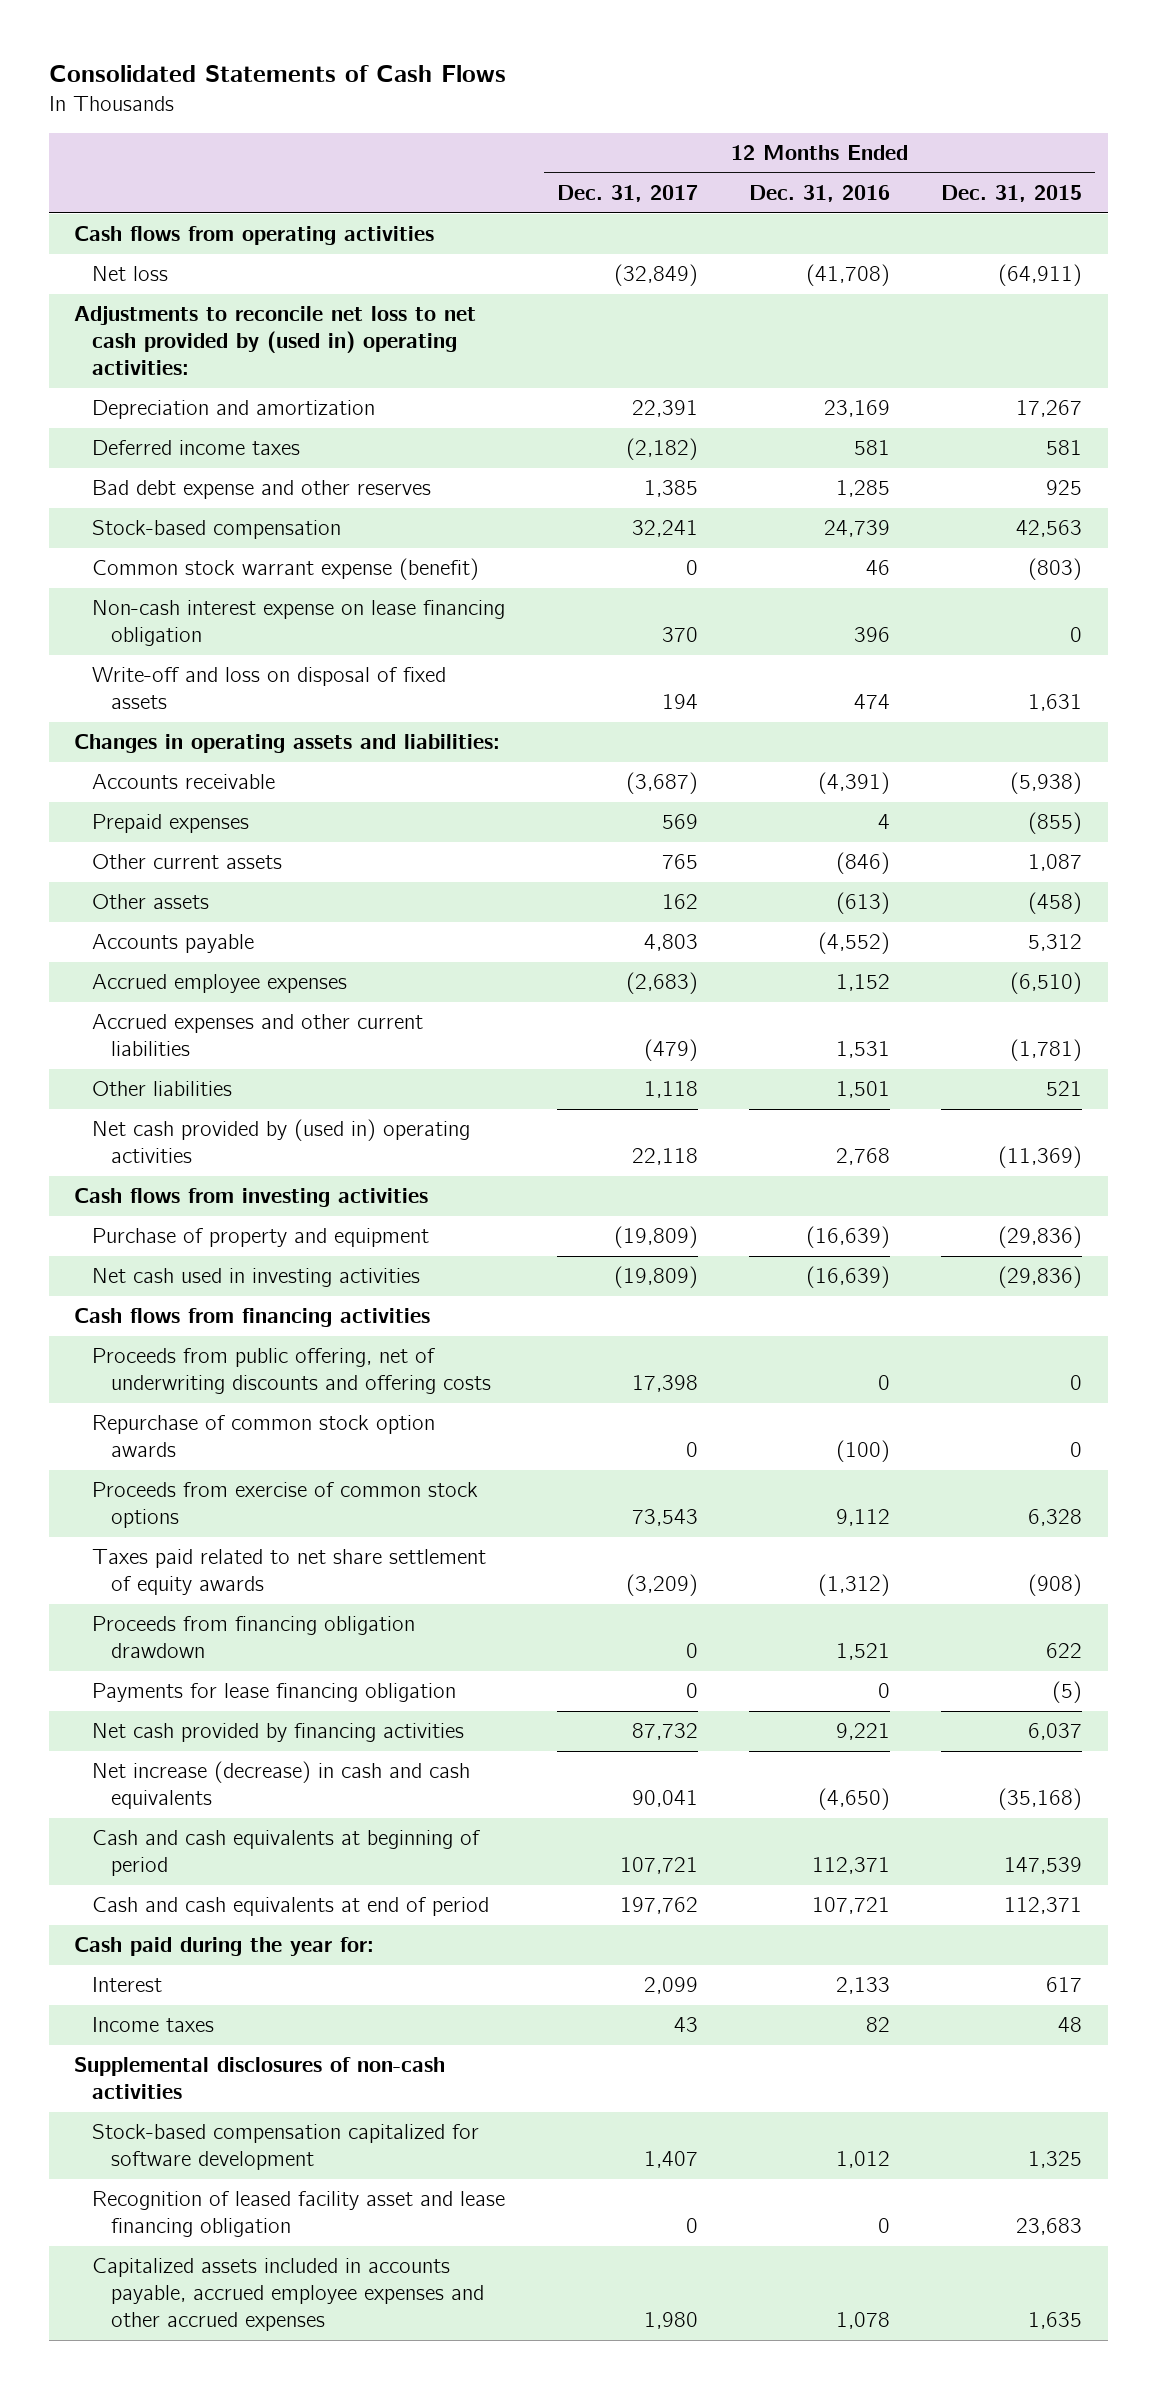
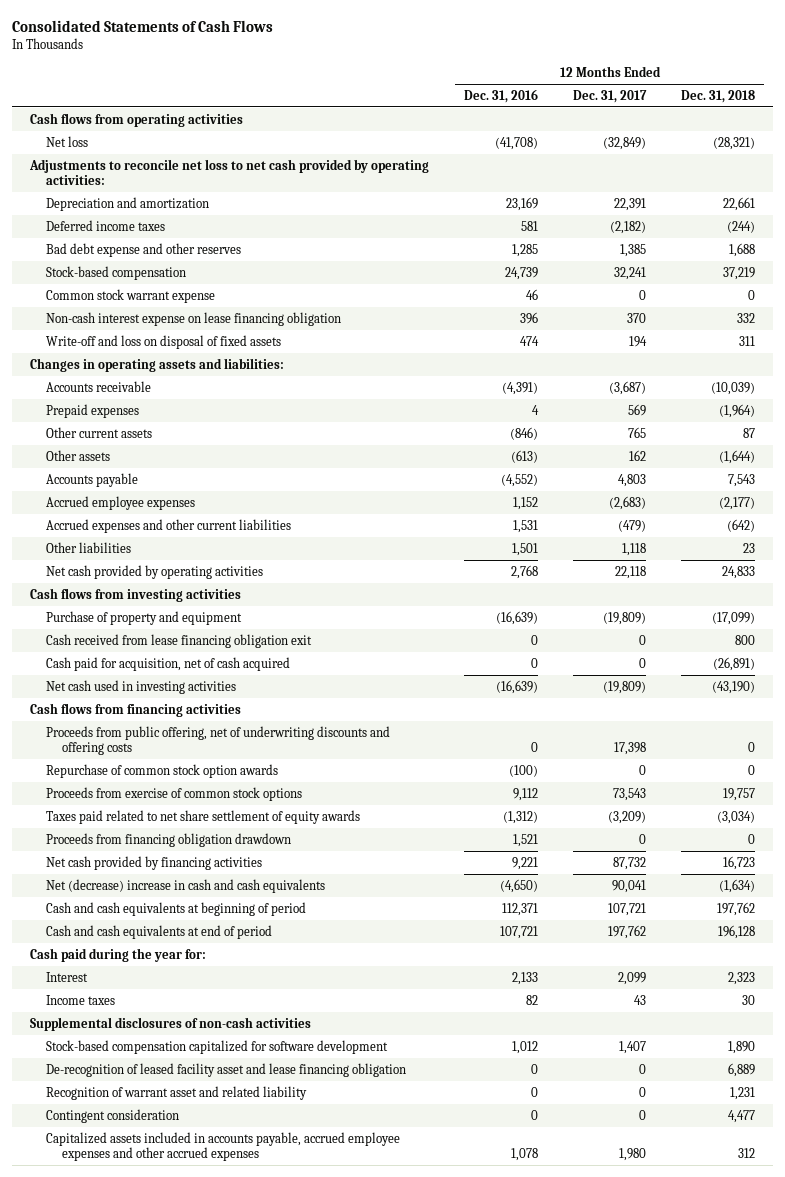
[941,185,1083,203] Dec. 31, 2015 -> none
none -> [681,89,756,103] Dec. 31, 2018
[74,306,477,375] Adjustments to reconcile net loss to net cash provided by (used in) operating activities: -> [28,158,429,186] Adjustments to reconcile net loss to net cash provided by operating activities:
[92,558,480,581] Common stock warrant expense (benefit) -> [45,288,215,303] Common stock warrant expense
[92,1119,471,1164] Net cash provided by (used in) operating activities -> [45,564,263,579] Net cash provided by operating activities
none -> [45,633,312,648] Cash received from lease financing obligation exit
none -> [45,656,290,671] Cash paid for acquisition, net of cash acquired
[92,1683,457,1703] Payments for lease financing obligation -> none
[92,1761,471,1810] Net increase (decrease) in cash and cash equivalents -> [45,878,325,893] Net (decrease) increase in cash and cash equivalents
[92,2191,506,2238] Recognition of leased facility asset and lease financing obligation -> [45,1062,406,1077] De-recognition of leased facility asset and lease financing obligation
none -> [45,1085,307,1100] Recognition of warrant asset and related liability
none -> [45,1108,179,1123] Contingent consideration

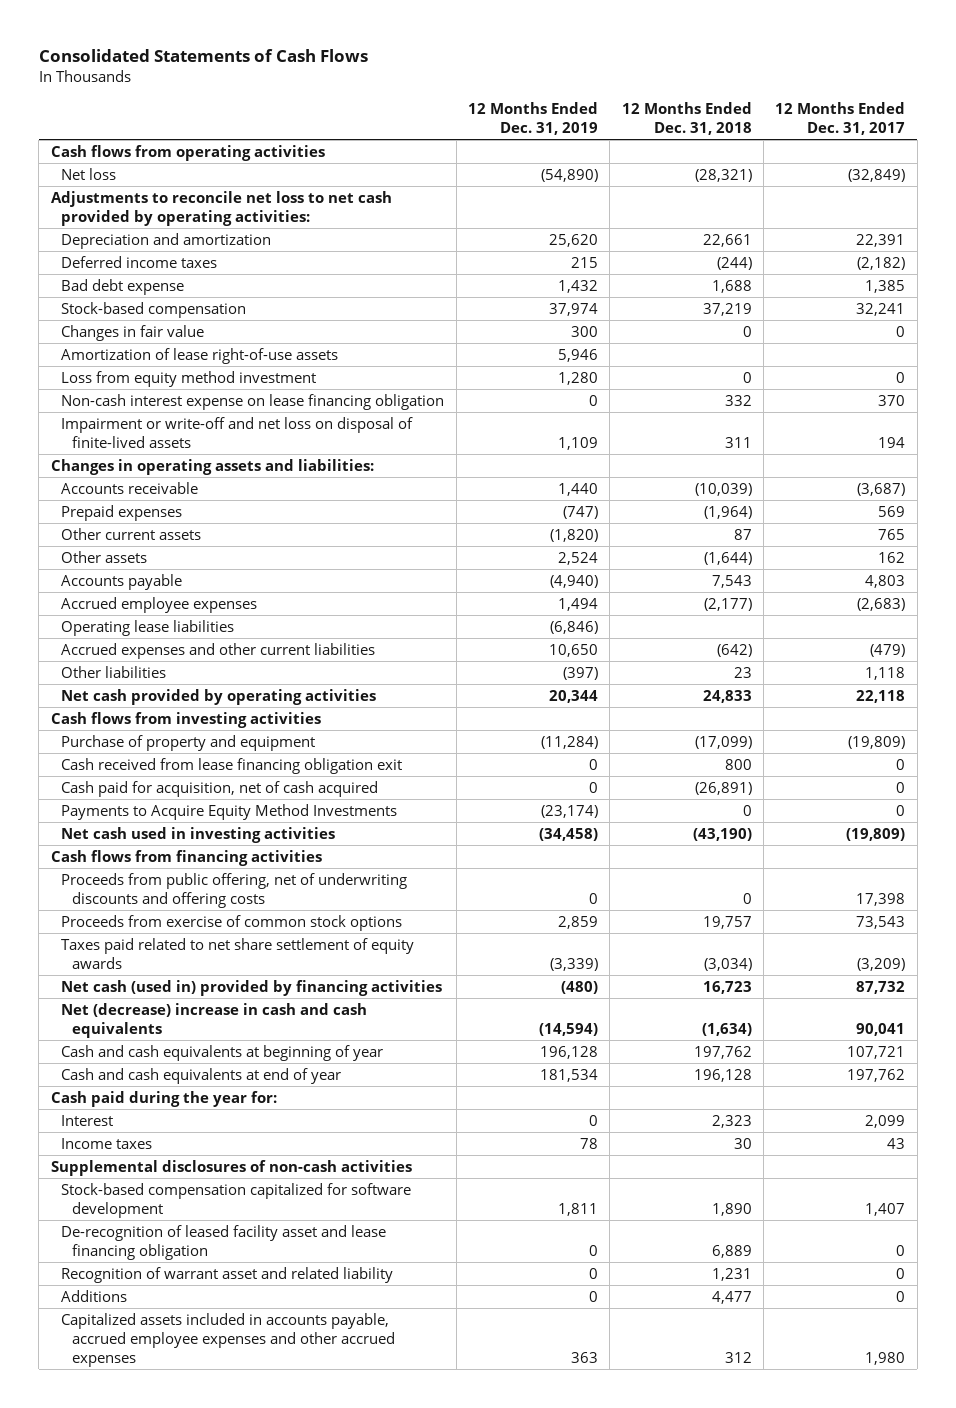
[463,88,538,103] Dec. 31, 2016 -> none
none -> [467,101,598,135] 12 Months Ended Dec. 31, 2019
[45,242,241,257] Bad debt expense and other reserves -> [61,278,185,295] Bad debt expense
[45,288,215,303] Common stock warrant expense -> none
none -> [61,324,205,341] Changes in fair value
none -> [61,347,339,364] Amortization of lease right-of-use assets
none -> [61,370,317,387] Loss from equity method investment
[45,334,281,349] Write-off and loss on disposal of fixed assets -> [61,416,414,448] Impairment or write-off and net loss on disposal of finite-lived assets
none -> [61,619,235,636] Operating lease liabilities
none -> [61,803,398,820] Payments to Acquire Equity Method Investments
[45,763,278,778] Repurchase of common stock option awards -> none
[45,832,291,847] Proceeds from financing obligation drawdown -> none
[45,855,262,870] Net cash provided by financing activities -> [61,979,443,996] Net cash (used in) provided by financing activities
[45,901,306,916] Cash and cash equivalents at beginning of period -> [61,1044,384,1061] Cash and cash equivalents at beginning of year
[45,924,272,939] Cash and cash equivalents at end of period -> [61,1067,342,1084] Cash and cash equivalents at end of year
[45,1108,179,1123] Contingent consideration -> [61,1289,128,1302] Additions

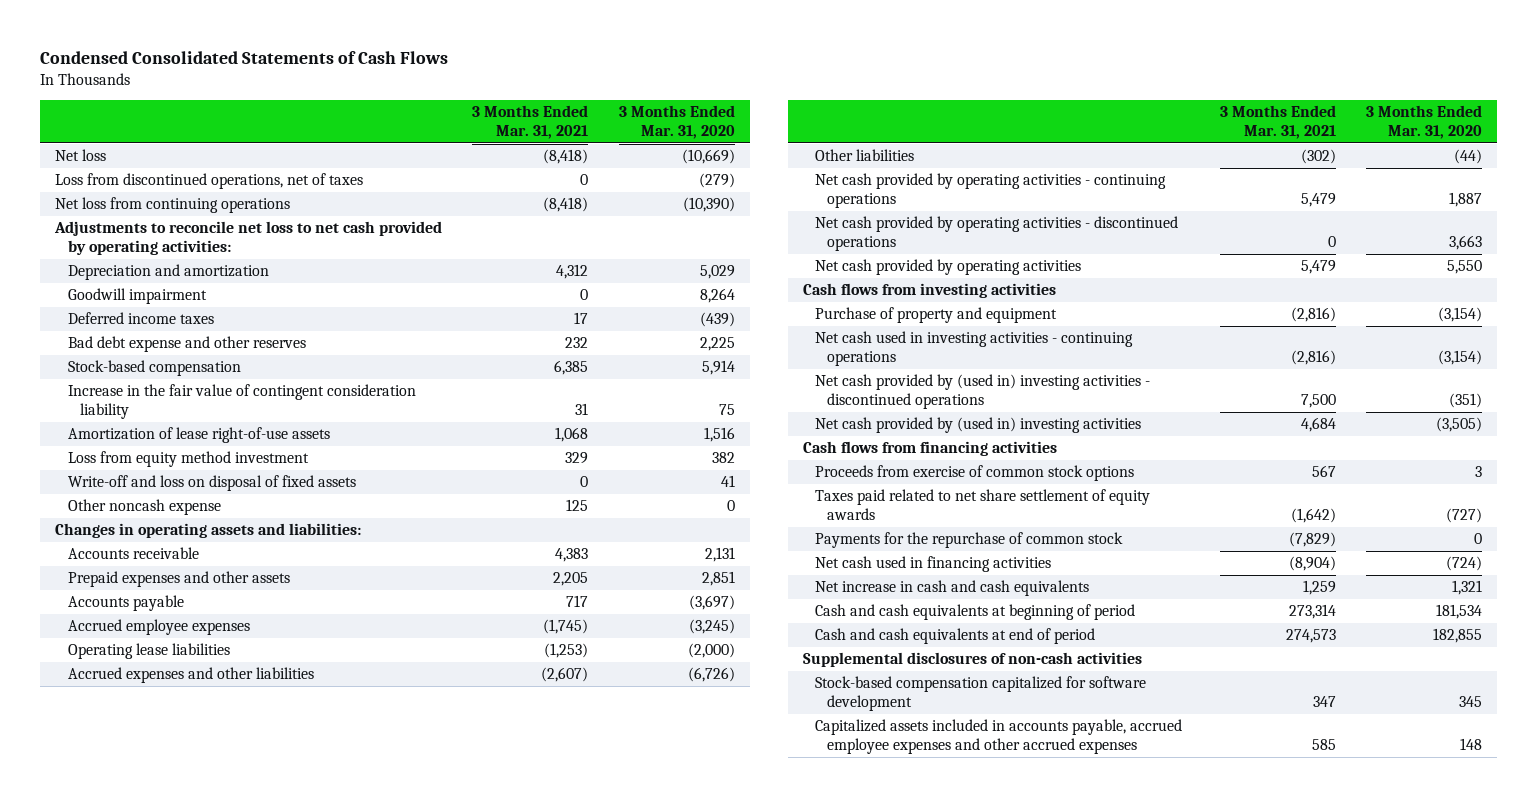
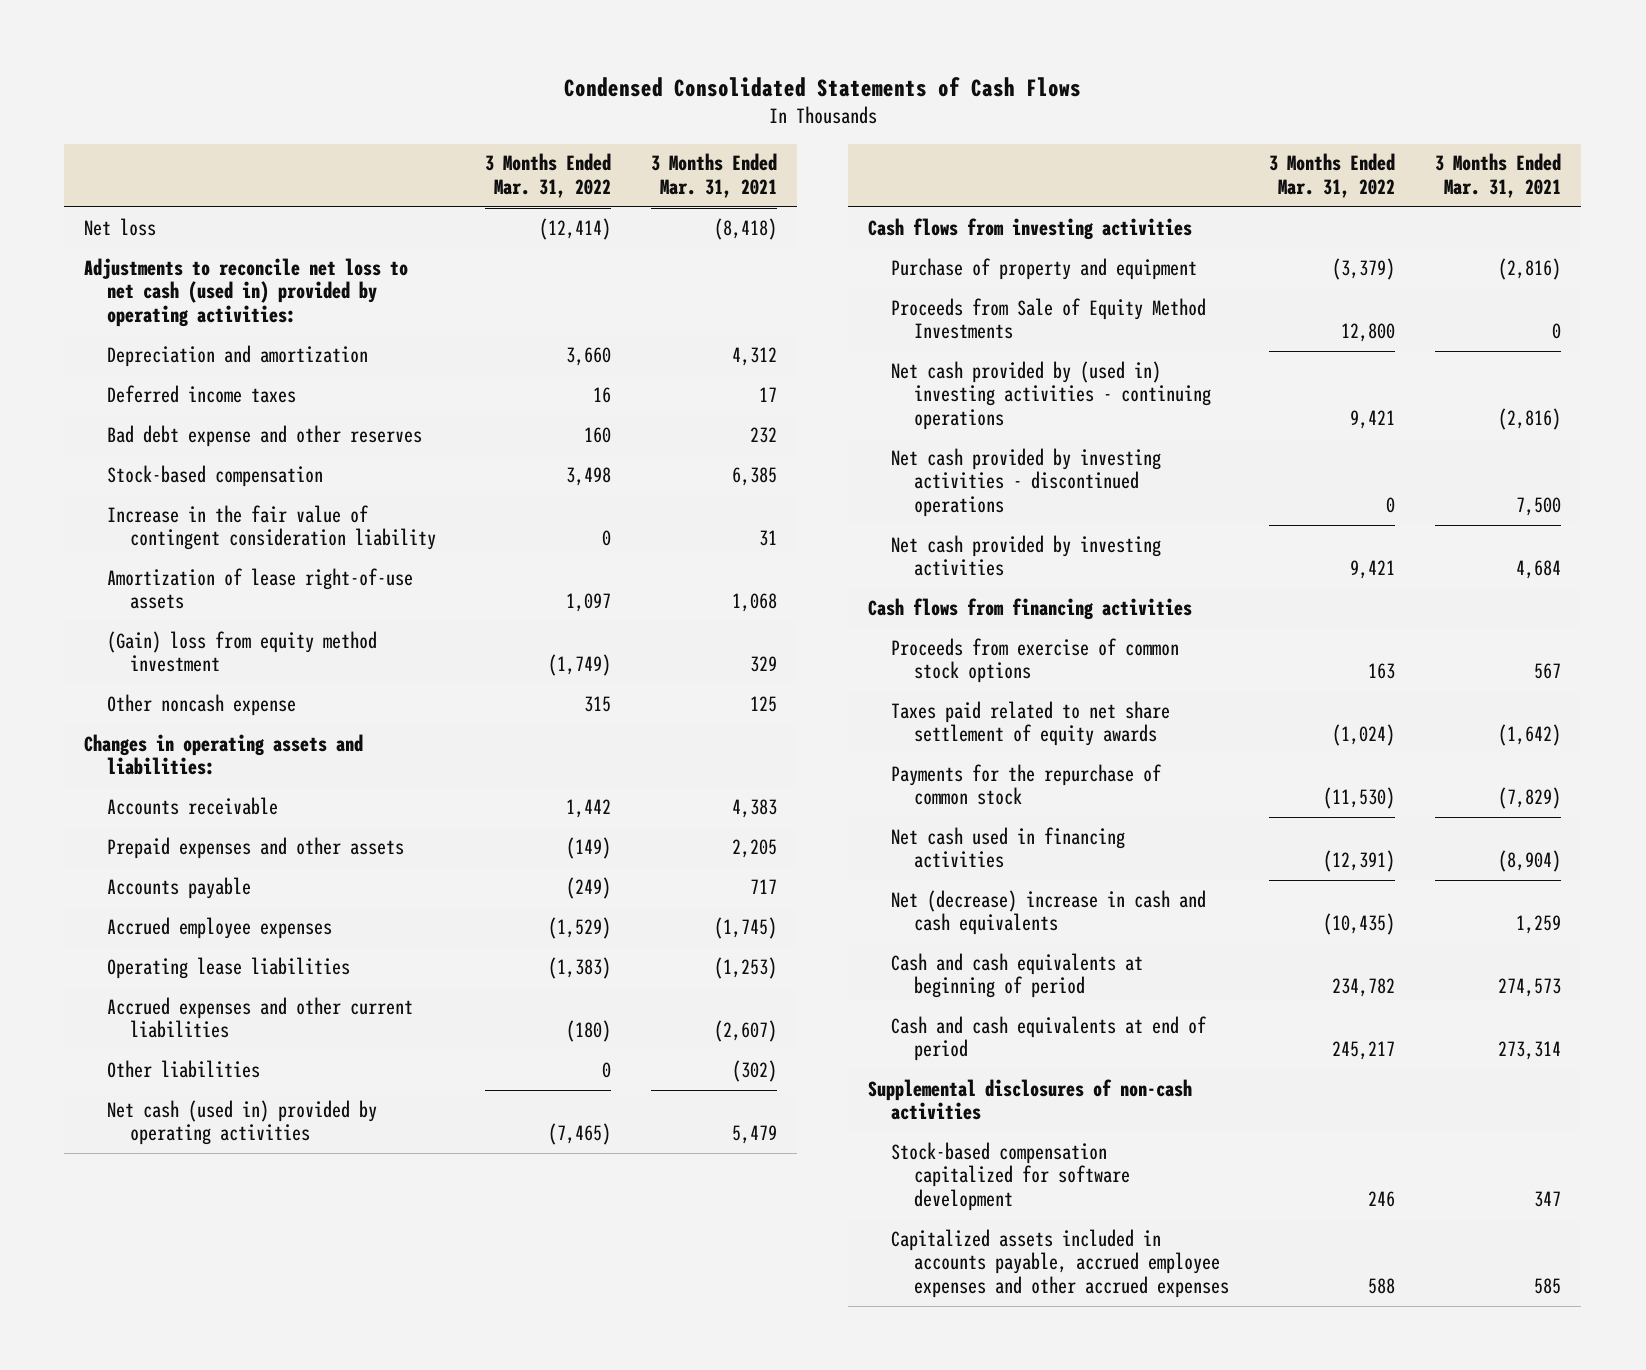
[618,105,735,139] 3 Months Ended Mar. 31, 2020 -> none
none -> [485,153,612,198] 3 Months Ended Mar. 31, 2022
[55,173,364,190] Loss from discontinued operations, net of taxes -> none
[55,197,291,214] Net loss from continuing operations -> none
[54,221,443,255] Adjustments to reconcile net loss to net cash provided by operating activities: -> [84,257,409,328] Adjustments to reconcile net loss to net cash (used in) provided by operating activities:
[67,288,207,305] Goodwill impairment -> none
[67,475,356,492] Write-off and loss on disposal of fixed assets -> none
[67,451,309,468] Loss from equity method investment -> [107,630,378,673] (Gain) loss from equity method investment
[67,667,314,684] Accrued expenses and other liabilities -> [107,996,414,1039] Accrued expenses and other current liabilities
[814,173,1166,208] Net cash provided by operating activities - continuing operations -> none
[814,216,1178,251] Net cash provided by operating activities - discontinued operations -> none
[814,259,1081,276] Net cash provided by operating activities -> [107,1099,378,1146] Net cash (used in) provided by operating activities
none -> [891,297,1207,340] Proceeds from Sale of Equity Method Investments
[814,331,1133,366] Net cash used in investing activities - continuing operations -> [891,360,1212,431] Net cash provided by (used in) investing activities - continuing operations
[814,374,1150,409] Net cash provided by (used in) investing activities - discontinued operations -> [891,447,1162,518] Net cash provided by investing activities - discontinued operations
[814,417,1141,434] Net cash provided by (used in) investing activities -> [891,534,1162,577] Net cash provided by investing activities
[814,580,1089,597] Net increase in cash and cash equivalents -> [891,889,1207,936] Net (decrease) increase in cash and cash equivalents
[1288,604,1336,620] 273,314 -> [1498,978,1562,998] 274,573
[1285,629,1336,644] 274,573 -> [1498,1041,1562,1061] 273,314

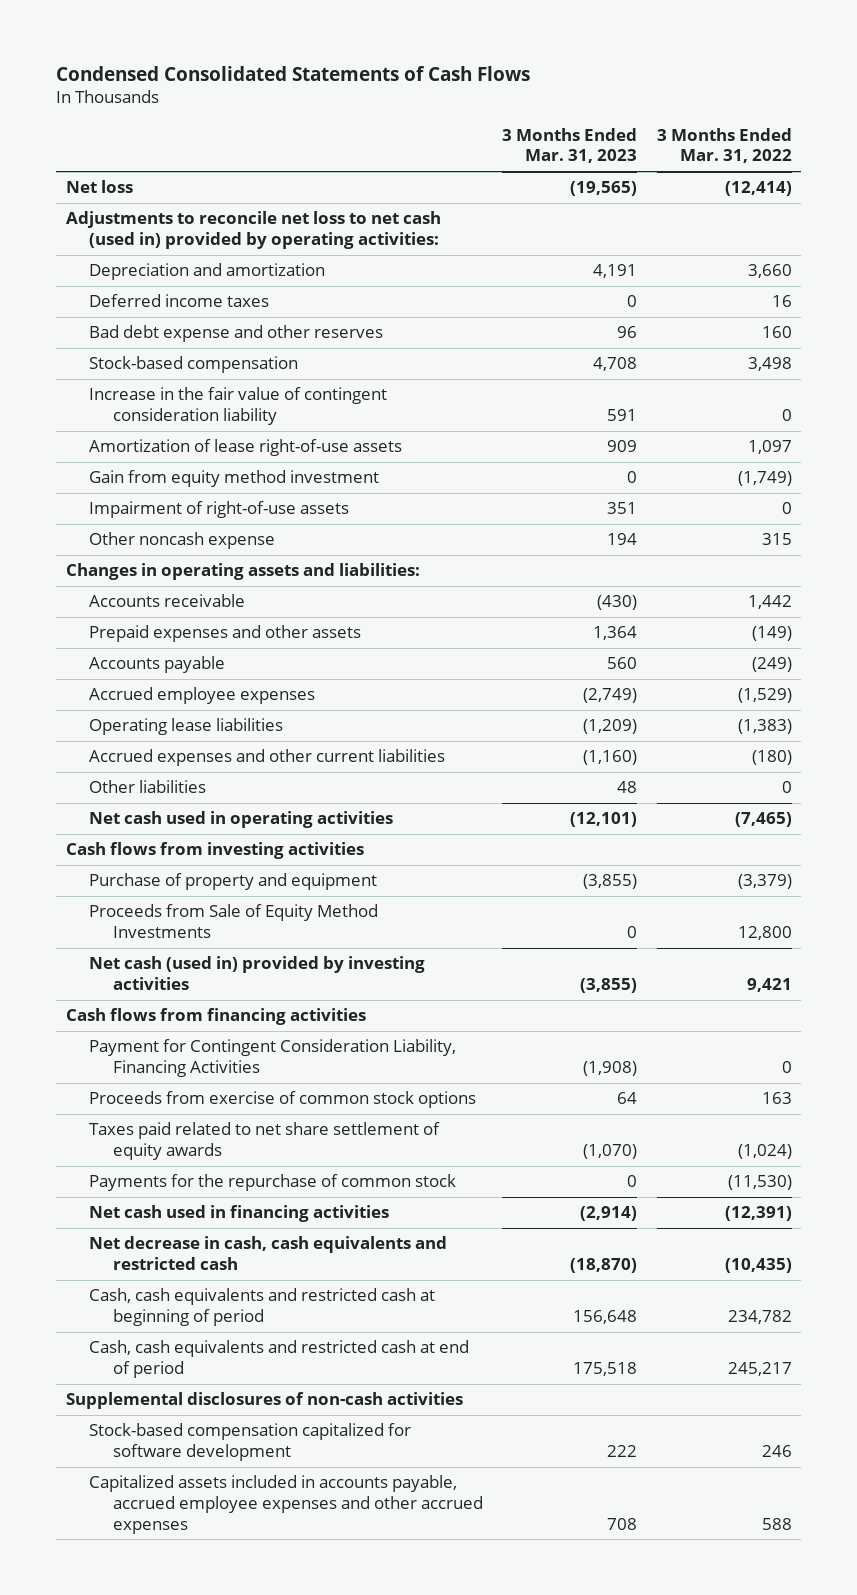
[651,153,778,198] 3 Months Ended Mar. 31, 2021 -> none
none -> [502,127,638,164] 3 Months Ended Mar. 31, 2023
[107,630,378,673] (Gain) loss from equity method investment -> [89,470,380,488] Gain from equity method investment
none -> [89,501,350,519] Impairment of right-of-use assets
[107,1099,378,1146] Net cash (used in) provided by operating activities -> [89,811,394,829] Net cash used in operating activities
[891,360,1212,431] Net cash provided by (used in) investing activities - continuing operations -> none
[891,447,1162,518] Net cash provided by investing activities - discontinued operations -> none
[891,534,1162,577] Net cash provided by investing activities -> [89,956,426,991] Net cash (used in) provided by investing activities
none -> [89,1039,457,1078] Payment for Contingent Consideration Liability, Financing Activities
[891,889,1207,936] Net (decrease) increase in cash and cash equivalents -> [89,1236,448,1271] Net decrease in cash, cash equivalents and restricted cash
[891,952,1144,999] Cash and cash equivalents at beginning of period -> [89,1288,436,1327] Cash, cash equivalents and restricted cash at beginning of period
[891,1015,1208,1062] Cash and cash equivalents at end of period -> [89,1340,470,1379] Cash, cash equivalents and restricted cash at end of period

